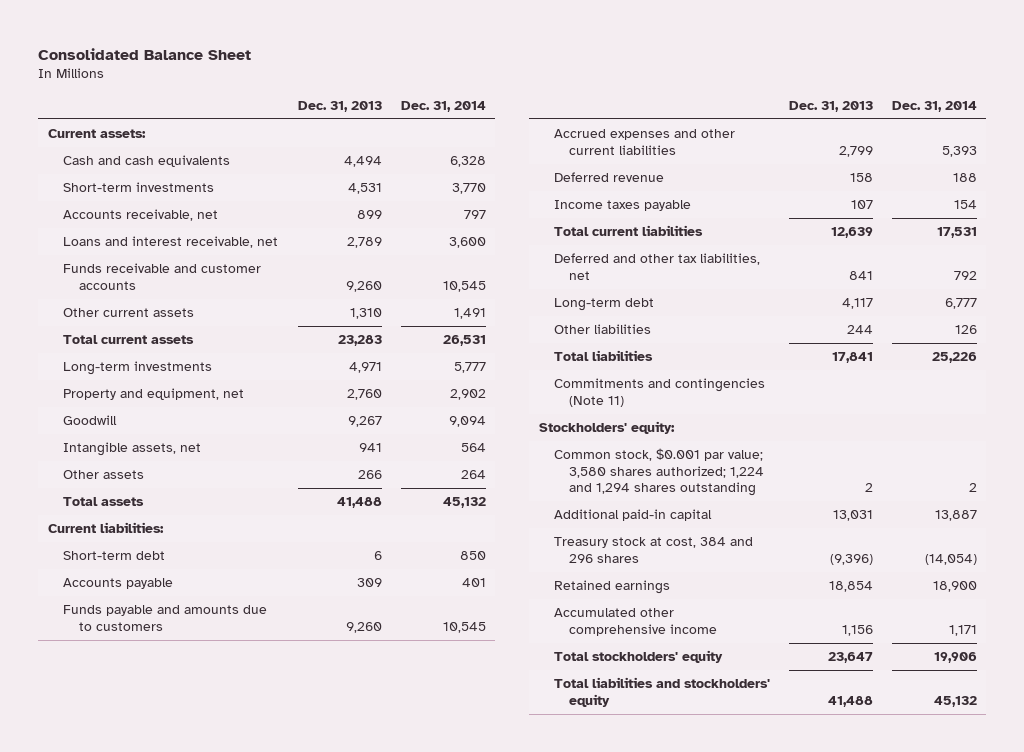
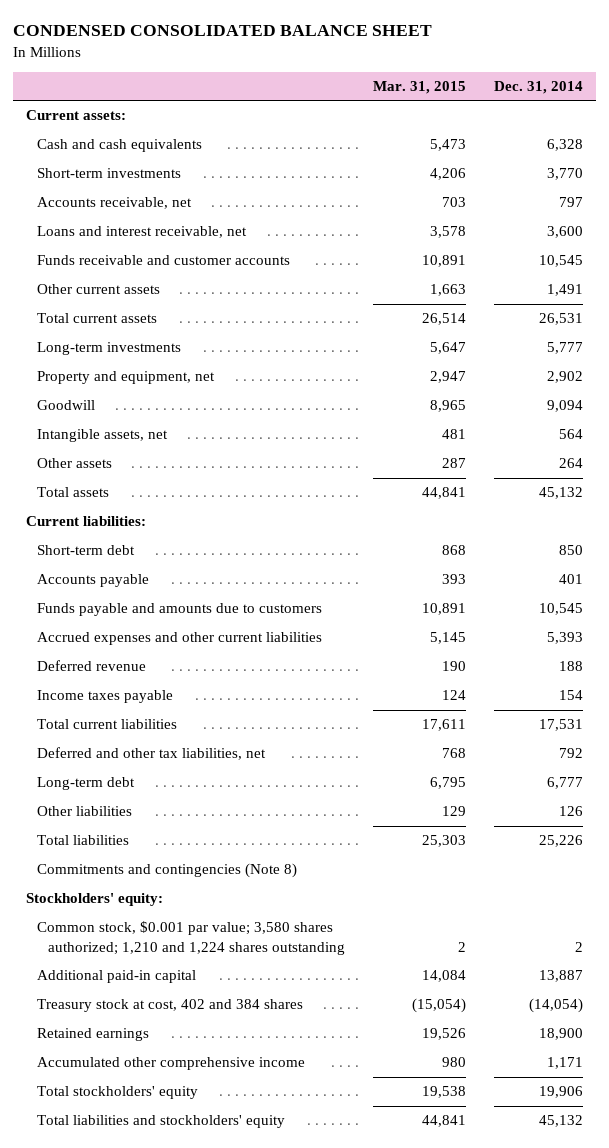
[38,47,252,60] Consolidated Balance Sheet -> [12,25,432,37] CONDENSED CONSOLIDATED BALANCE SHEET
[297,100,382,112] Dec. 31, 2013 -> none
none -> [372,80,466,94] Mar. 31, 2015
[553,378,765,407] Commitments and contingencies (Note 11) -> [37,863,298,879] Commitments and contingencies (Note 8)
[553,448,765,497] Common stock, $0.001 par value; 3,580 shares authorized; 1,224 and 1,294 shares outstanding -> [37,921,346,955] Common stock, $0.001 par value; 3,580 shares authorized; 1,210 and 1,224 shares outstanding
[553,537,753,563] Treasury stock at cost, 384 and 296 shares -> [37,999,304,1013] Treasury stock at cost, 402 and 384 shares

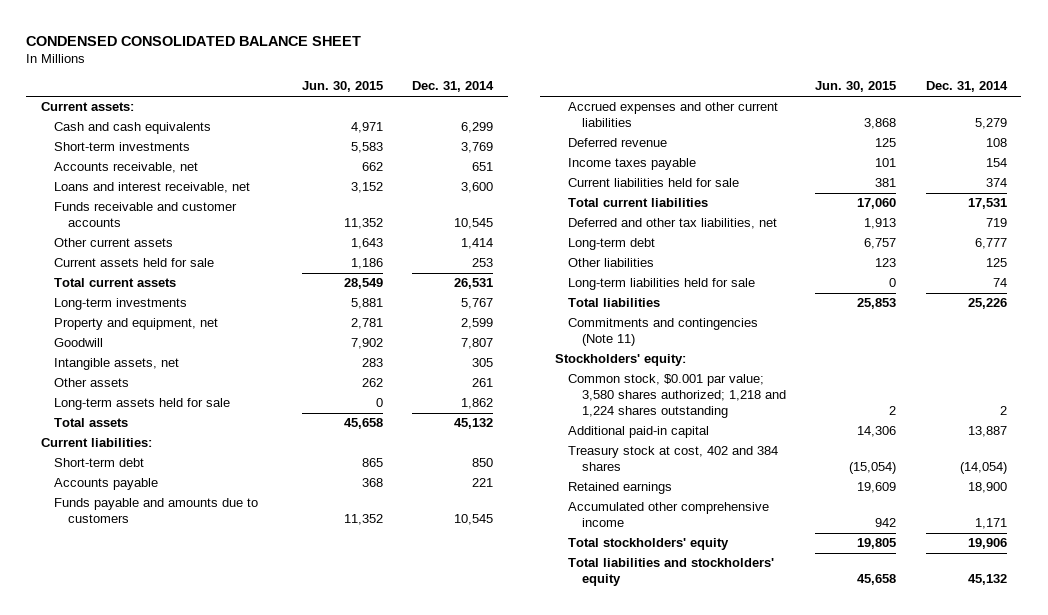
[372,80,466,94] Mar. 31, 2015 -> none
none -> [301,81,383,93] Jun. 30, 2015
[546,139,583,152] 6,328 -> [461,122,494,134] 6,299
[546,168,583,181] 3,770 -> [461,142,494,154] 3,769
[558,197,583,208] 797 -> [472,162,494,172] 651
[546,284,583,297] 1,491 -> [461,238,494,250] 1,414
none -> [54,258,215,268] Current assets held for sale
[546,342,583,355] 5,777 -> [461,298,494,310] 5,767
[546,371,583,384] 2,902 -> [461,318,494,330] 2,599
[546,400,583,413] 9,094 -> [461,338,494,350] 7,807
[558,429,583,440] 564 -> [472,358,494,368] 305
[558,458,583,469] 264 -> [472,378,494,388] 261
none -> [54,398,231,411] Long-term assets held for sale
[558,574,583,585] 401 -> [472,478,494,488] 221
[546,632,583,645] 5,393 -> [974,118,1007,130] 5,279
[558,661,583,672] 188 -> [985,138,1007,148] 108
none -> [568,178,740,188] Current liabilities held for sale
[558,748,583,759] 792 -> [985,218,1007,228] 719
[558,806,583,817] 126 -> [985,258,1007,268] 125
none -> [568,278,756,291] Long-term liabilities held for sale
[37,863,298,879] Commitments and contingencies (Note 8) -> [568,318,759,347] Commitments and contingencies (Note 11)
[37,921,346,955] Common stock, $0.001 par value; 3,580 shares authorized; 1,210 and 1,224 shares outstanding -> [568,374,786,419] Common stock, $0.001 par value; 3,580 shares authorized; 1,218 and 1,224 shares outstanding

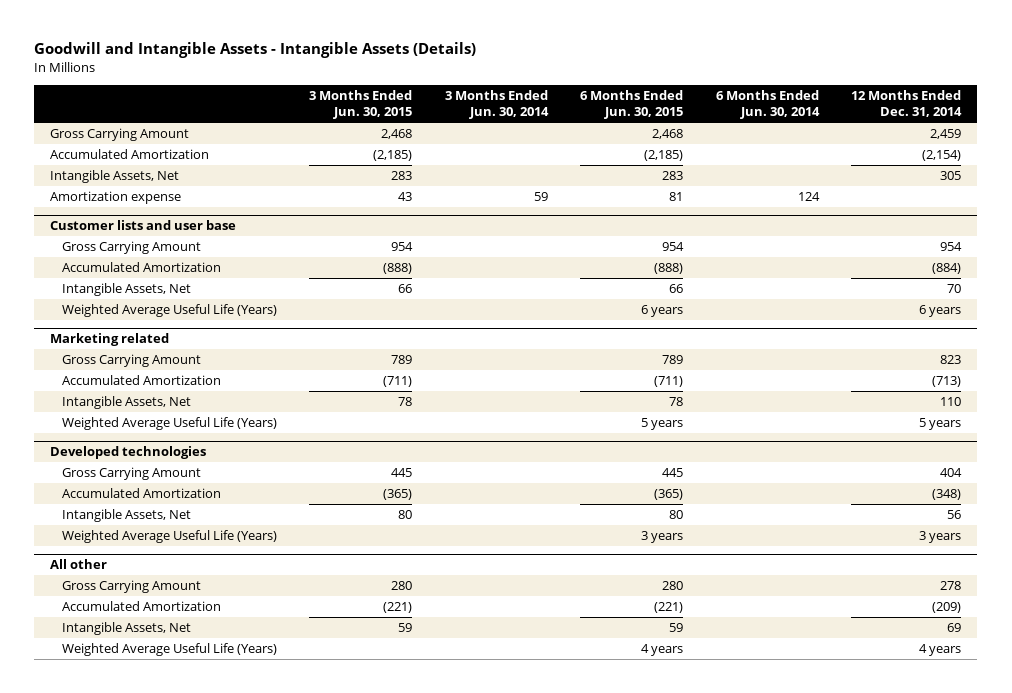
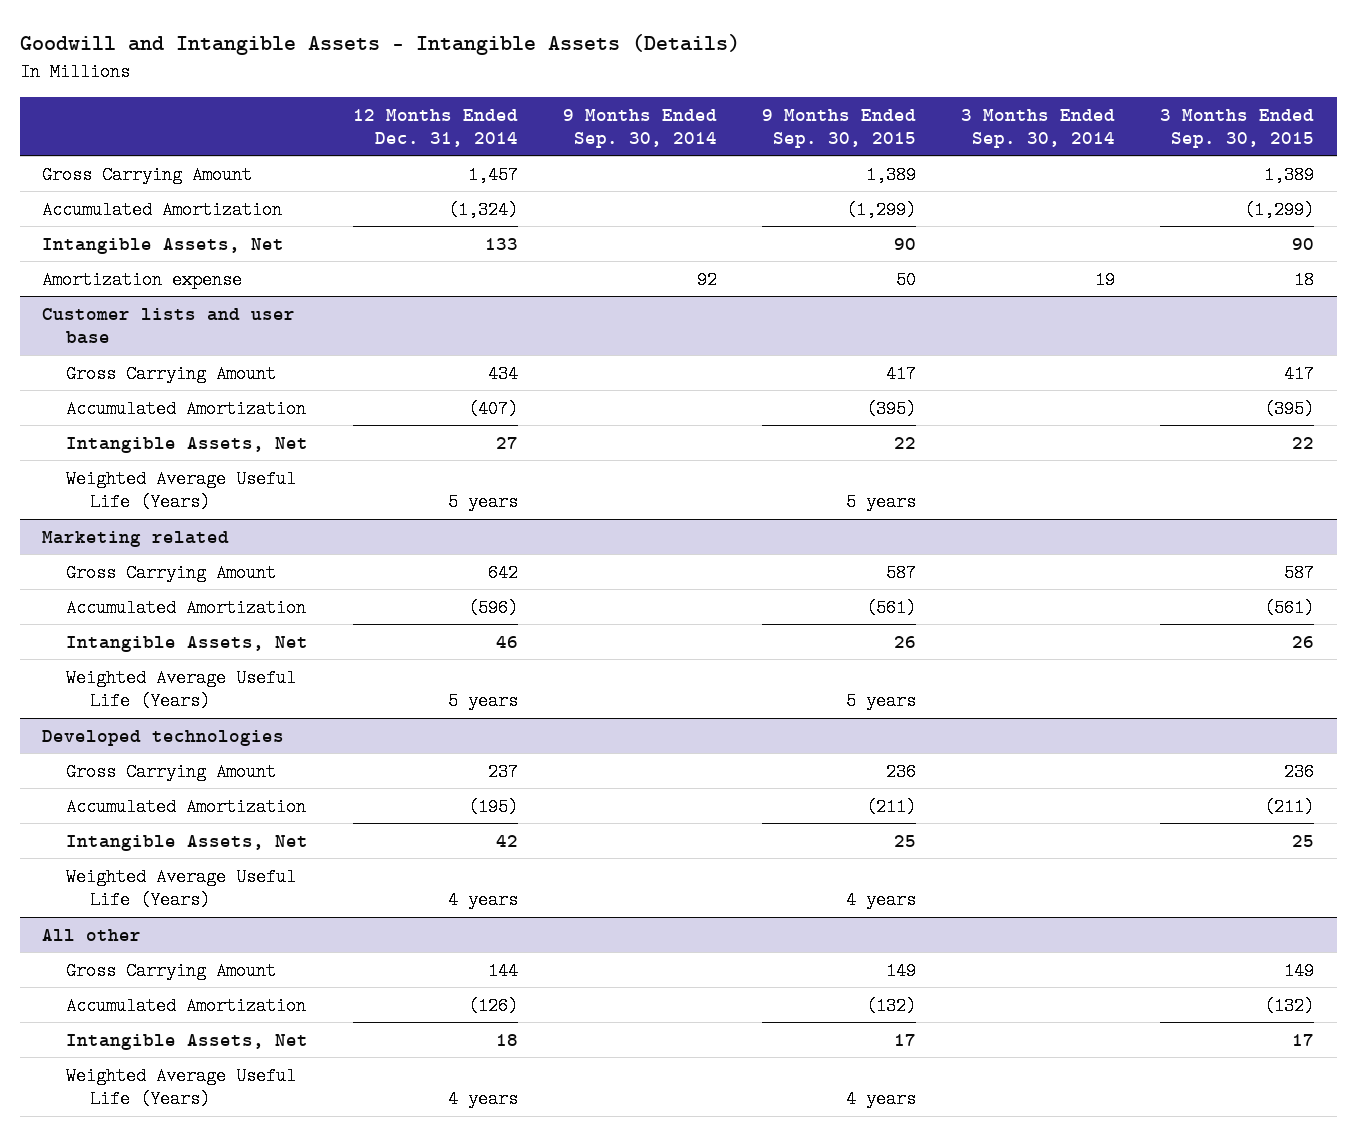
[309,89,413,120] 3 Months Ended Jun. 30, 2015 -> none
[444,89,549,120] 3 Months Ended Jun. 30, 2014 -> none
[580,89,684,120] 6 Months Ended Jun. 30, 2015 -> none
[715,89,820,120] 6 Months Ended Jun. 30, 2014 -> none
none -> [562,108,717,148] 9 Months Ended Sep. 30, 2014
none -> [762,108,917,148] 9 Months Ended Sep. 30, 2015
none -> [961,108,1116,148] 3 Months Ended Sep. 30, 2014
none -> [1160,108,1315,148] 3 Months Ended Sep. 30, 2015
[930,128,962,139] 2,459 -> [467,165,518,184] 1,457
[922,149,962,161] (2,154) -> [447,200,518,219] (1,324)
[940,170,962,180] 305 -> [484,237,518,250] 133
[940,241,963,251] 954 -> [487,364,518,383] 434
[932,262,962,274] (884) -> [467,399,518,418] (407)
[947,283,962,293] 70 -> [495,436,518,449] 27
[919,304,962,317] 6 years -> [447,493,518,512] 5 years
[940,354,962,364] 823 -> [487,563,518,582] 642
[932,375,962,387] (713) -> [467,598,518,617] (596)
[940,396,962,406] 110 -> [495,635,518,648] 46
[940,467,963,477] 404 -> [487,762,518,781] 237
[932,488,962,500] (348) -> [467,797,518,816] (195)
[947,509,962,519] 56 -> [495,834,518,847] 42
[919,530,962,543] 3 years -> [447,891,518,910] 4 years
[940,580,962,590] 278 -> [487,961,518,980] 144
[932,601,962,613] (209) -> [467,996,518,1015] (126)
[947,622,962,632] 69 -> [495,1033,518,1046] 18

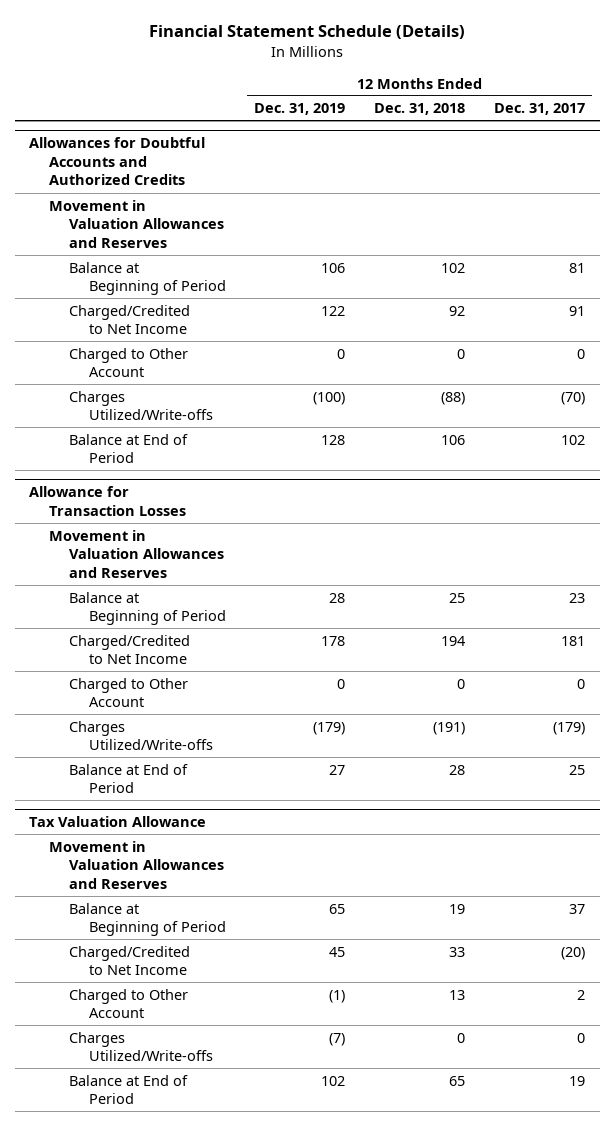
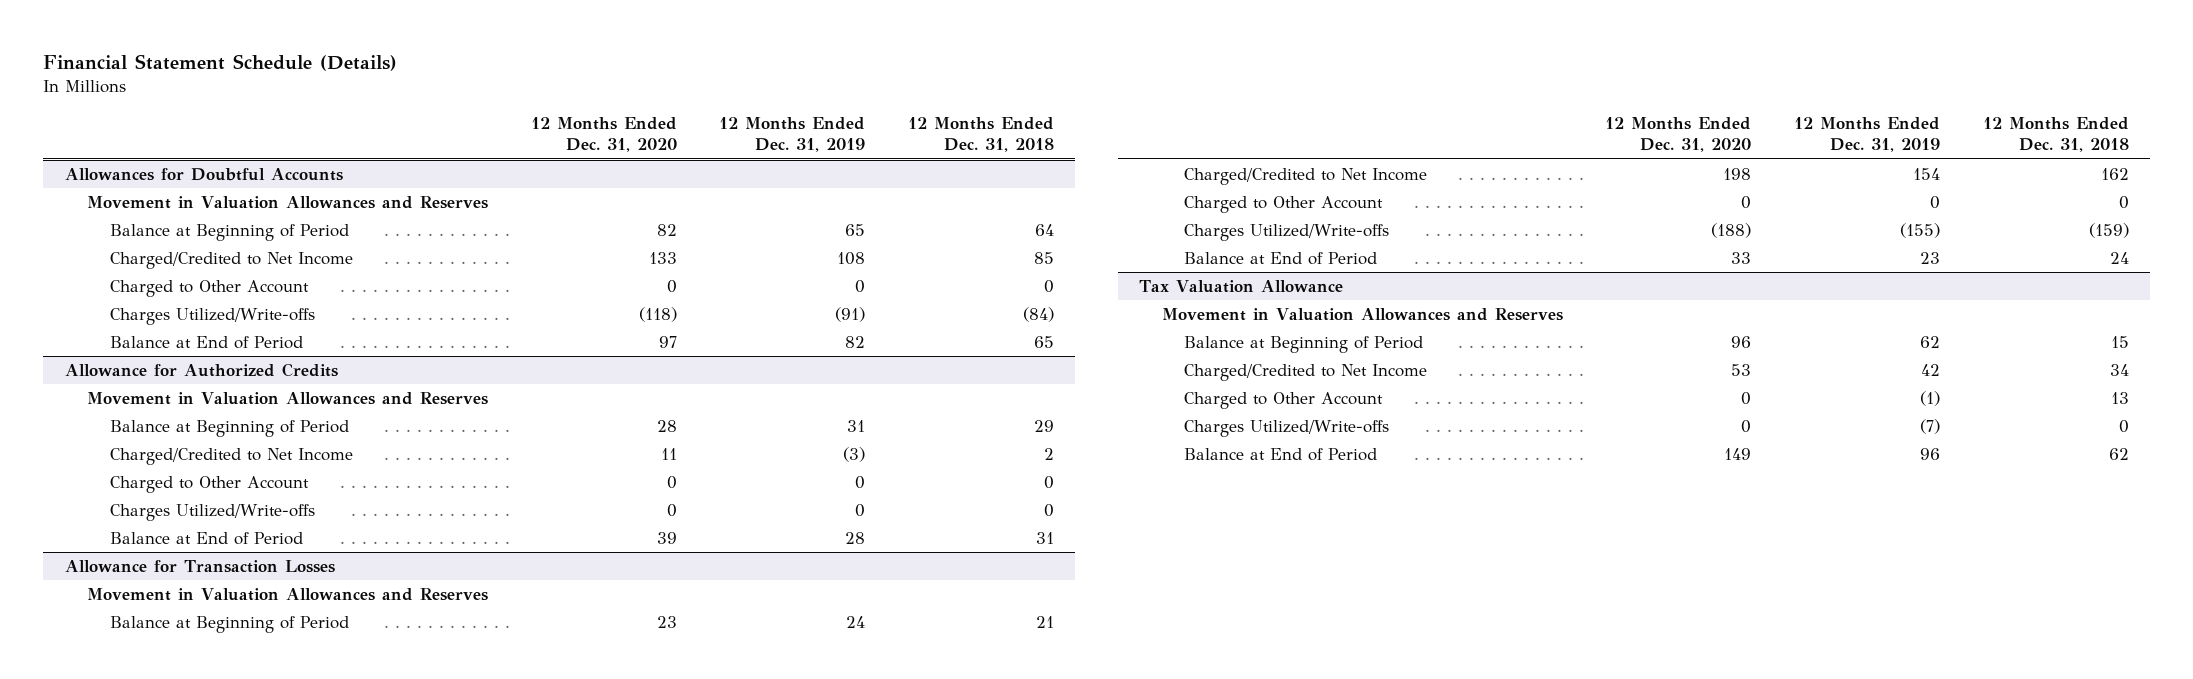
[494,103,586,116] Dec. 31, 2017 -> none
none -> [530,117,677,153] 12 Months Ended Dec. 31, 2020
[29,136,206,186] Allowances for Doubtful Accounts and Authorized Credits -> [64,167,343,181] Allowances for Doubtful Accounts
[321,262,346,273] 106 -> [845,223,866,236] 65
[441,262,466,273] 102 -> [1035,223,1055,236] 64
[321,305,346,316] 122 -> [837,251,866,265] 108
[449,305,466,316] 92 -> [1034,251,1055,264] 85
[313,391,346,405] (100) -> [835,306,866,322] (91)
[441,391,466,405] (88) -> [1023,306,1055,322] (84)
[321,434,346,445] 128 -> [845,335,866,348] 82
[441,434,466,445] 106 -> [1034,335,1055,348] 65
none -> [64,362,338,377] Allowance for Authorized Credits
none -> [87,391,489,405] Movement in Valuation Allowances and Reserves
none -> [109,419,349,437] Balance at Beginning of Period
none -> [109,447,353,465] Charged/Credited to Net Income
none -> [109,475,309,493] Charged to Other Account
none -> [109,503,315,521] Charges Utilized/Write-offs
none -> [109,531,303,545] Balance at End of Period
[329,592,346,603] 28 -> [846,615,866,628] 24
[449,592,466,603] 25 -> [1036,615,1055,628] 21
[321,635,346,646] 178 -> [1913,167,1941,180] 154
[441,635,466,646] 194 -> [2100,167,2129,180] 162
[313,721,346,735] (179) -> [1900,222,1941,238] (155)
[433,721,466,735] (191) -> [2088,222,2129,238] (159)
[329,764,346,775] 27 -> [1920,251,1941,264] 23
[449,764,466,775] 28 -> [2109,251,2129,264] 24
[329,903,346,914] 65 -> [1920,335,1941,348] 62
[449,903,466,914] 19 -> [2110,335,2129,348] 15
[329,946,346,957] 45 -> [1921,363,1941,376] 42
[449,946,466,957] 33 -> [2109,363,2129,376] 34
[321,1075,346,1086] 102 -> [1920,447,1941,460] 96
[449,1075,466,1086] 65 -> [2108,447,2129,460] 62

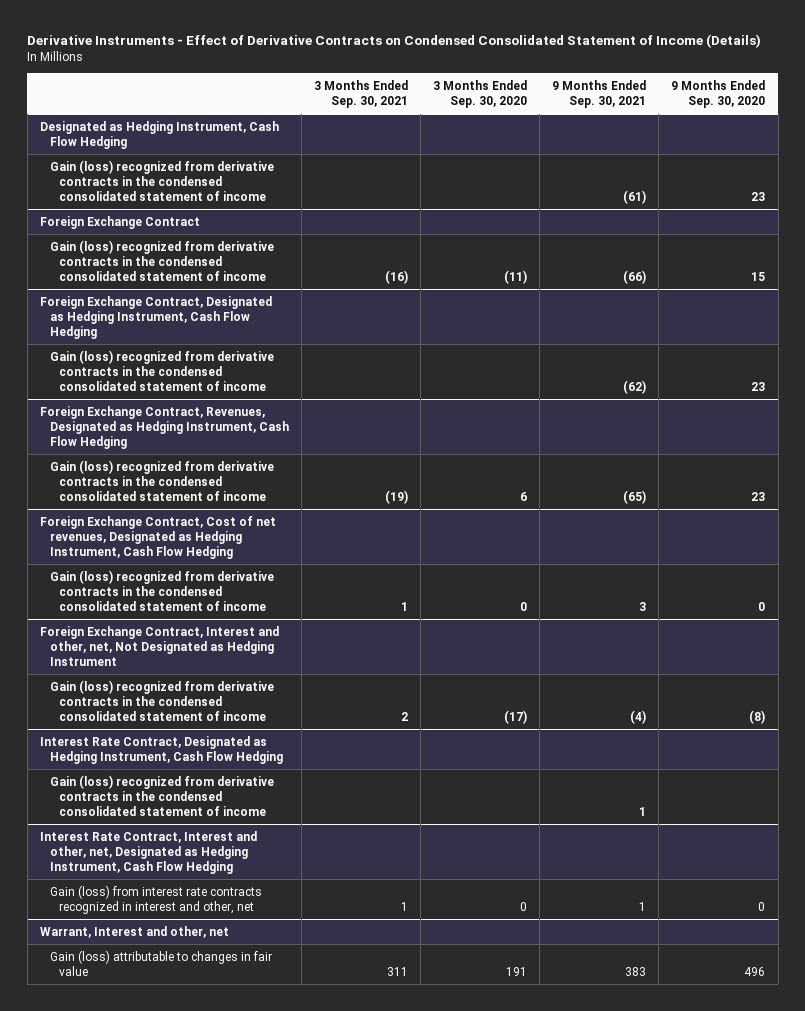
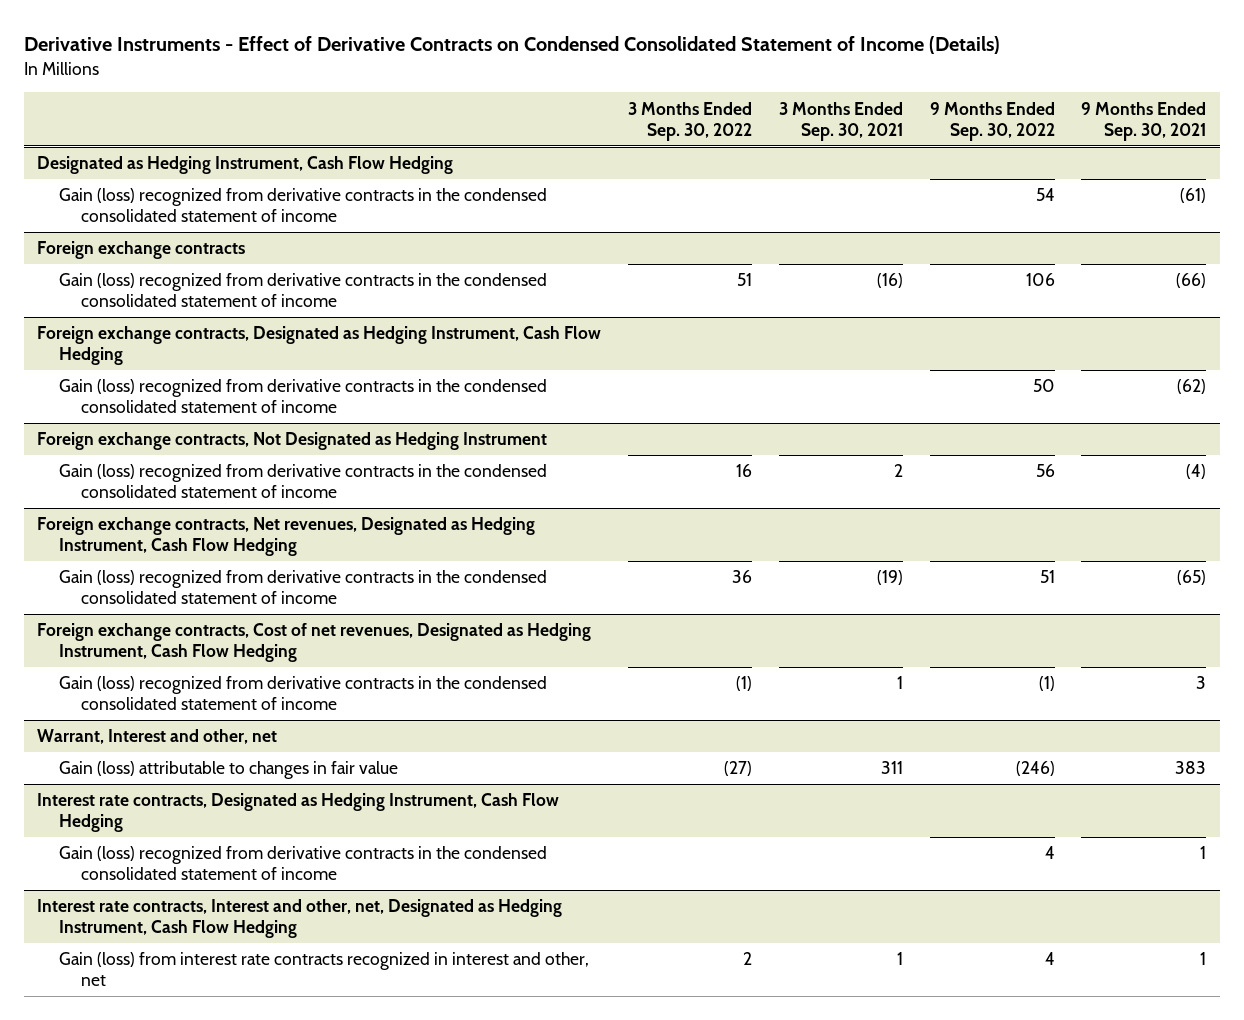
[433,79,528,108] 3 Months Ended Sep. 30, 2020 -> none
[671,79,766,108] 9 Months Ended Sep. 30, 2020 -> none
none -> [627,101,752,141] 3 Months Ended Sep. 30, 2022
none -> [929,101,1055,141] 9 Months Ended Sep. 30, 2022
[39,215,200,229] Foreign Exchange Contract -> [37,241,246,260] Foreign exchange contracts
[39,295,272,340] Foreign Exchange Contract, Designated as Hedging Instrument, Cash Flow Hedging -> [37,326,602,366] Foreign exchange contracts, Designated as Hedging Instrument, Cash Flow Hedging
none -> [37,432,548,451] Foreign exchange contracts, Not Designated as Hedging Instrument
none -> [58,464,547,499] Gain (loss) recognized from derivative contracts in the condensed consolidated statement of income
[39,405,289,450] Foreign Exchange Contract, Revenues, Designated as Hedging Instrument, Cash Flow Hedging -> [37,517,536,557] Foreign exchange contracts, Net revenues, Designated as Hedging Instrument, Cash Flow Hedging
[39,515,276,560] Foreign Exchange Contract, Cost of net revenues, Designated as Hedging Instrument, Cash Flow Hedging -> [37,623,592,663] Foreign exchange contracts, Cost of net revenues, Designated as Hedging Instrument, Cash Flow Hedging
[39,625,279,667] Foreign Exchange Contract, Interest and other, net, Not Designated as Hedging Instrument -> none
[49,679,274,722] Gain (loss) recognized from derivative contracts in the condensed consolidated statement of income -> none
[39,735,283,764] Interest Rate Contract, Designated as Hedging Instrument, Cash Flow Hedging -> none
[49,774,274,817] Gain (loss) recognized from derivative contracts in the condensed consolidated statement of income -> none
[39,830,257,875] Interest Rate Contract, Interest and other, net, Designated as Hedging Instrument, Cash Flow Hedging -> none
[49,884,262,914] Gain (loss) from interest rate contracts recognized in interest and other, net -> none
none -> [37,793,560,833] Interest rate contracts, Designated as Hedging Instrument, Cash Flow Hedging
none -> [58,846,547,881] Gain (loss) recognized from derivative contracts in the condensed consolidated statement of income
none -> [37,899,563,939] Interest rate contracts, Interest and other, net, Designated as Hedging Instrument, Cash Flow Hedging
none -> [58,952,589,987] Gain (loss) from interest rate contracts recognized in interest and other, net

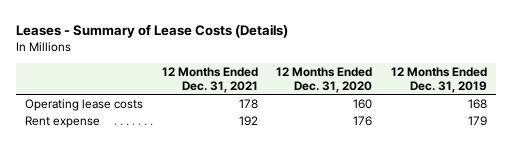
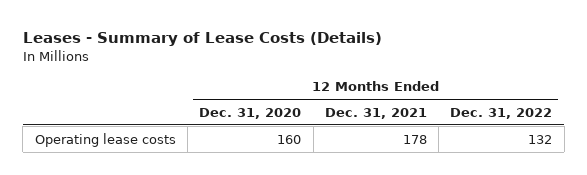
[390,66,487,93] 12 Months Ended Dec. 31, 2019 -> none
none -> [450,107,553,119] Dec. 31, 2022
[25,115,101,128] Rent expense -> none

